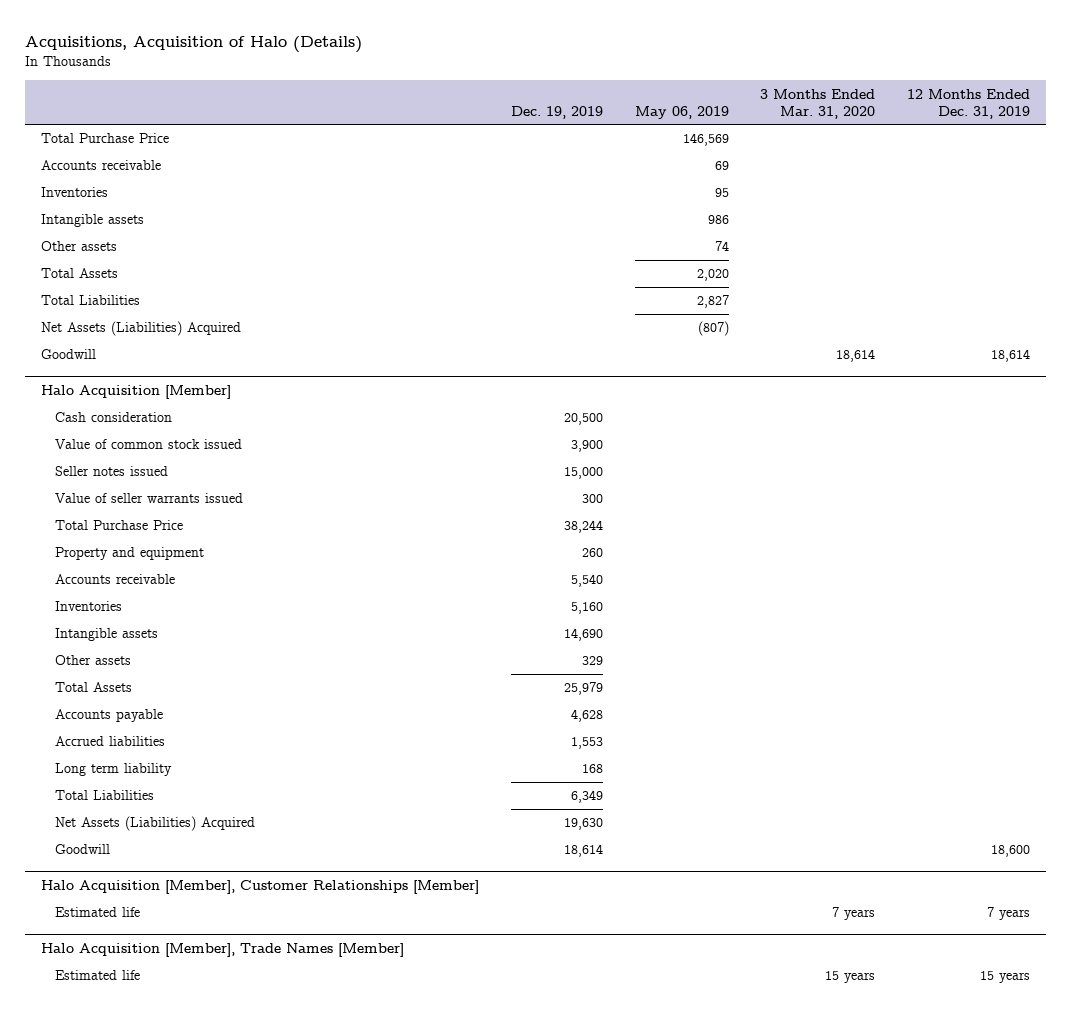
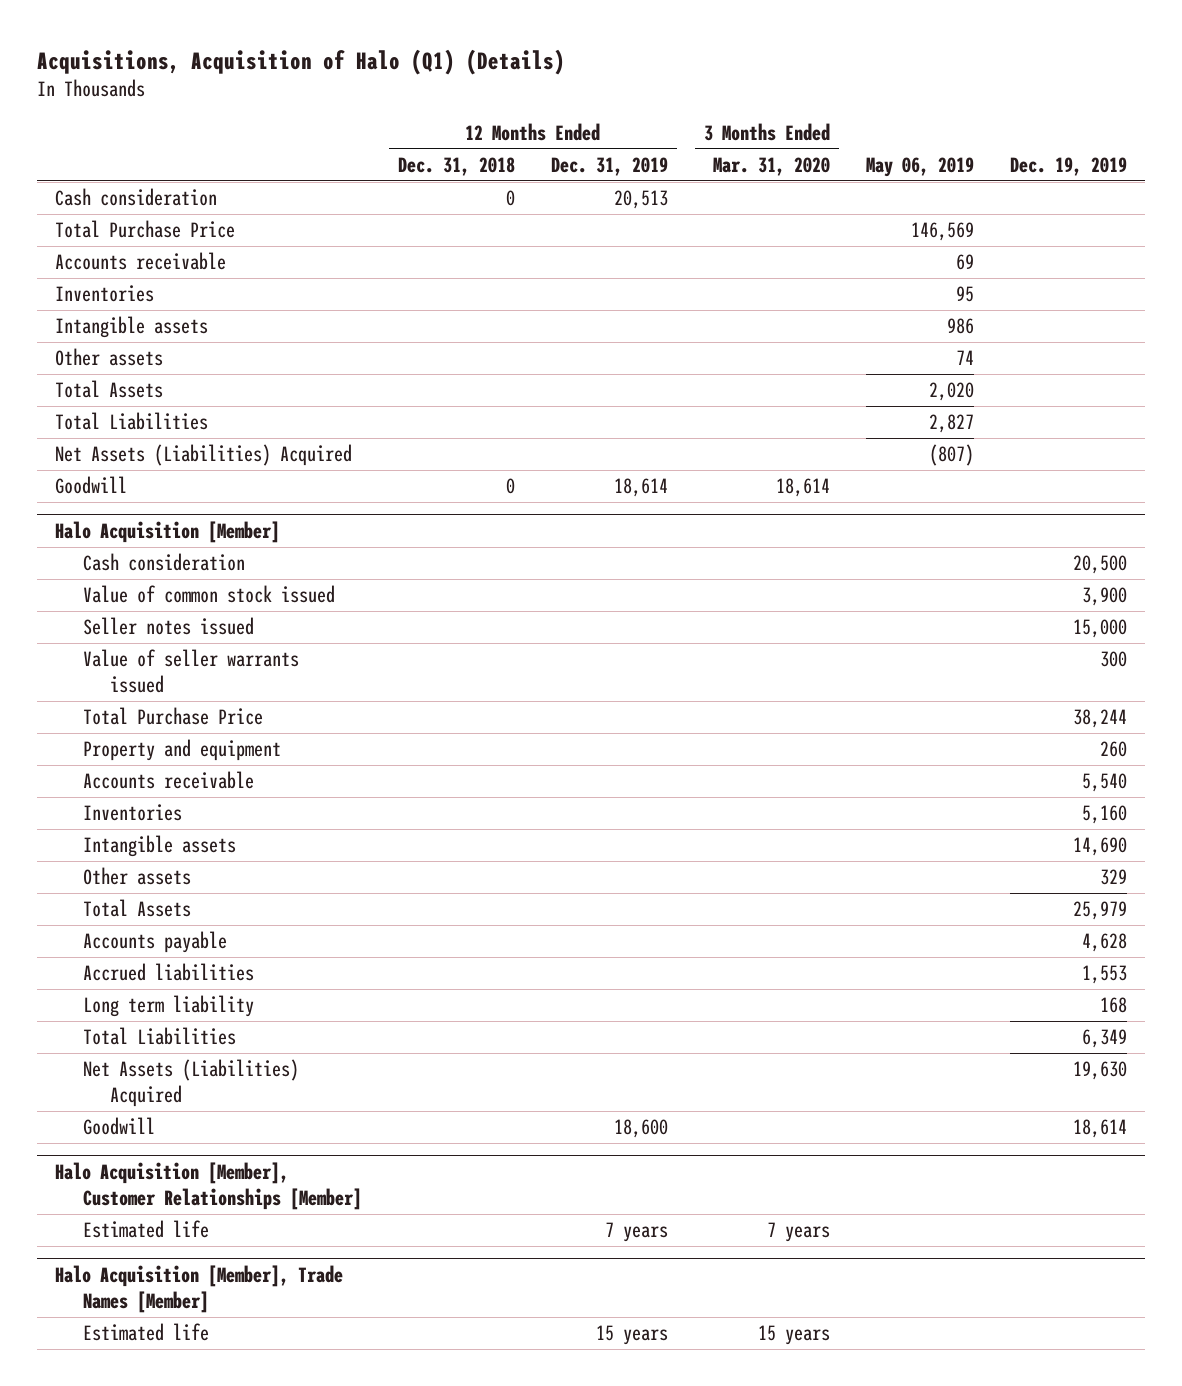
[25,36,363,54] Acquisitions, Acquisition of Halo (Details) -> [37,48,566,75] Acquisitions, Acquisition of Halo (Q1) (Details)
none -> [397,156,515,176] Dec. 31, 2018
none -> [55,188,218,207] Cash consideration

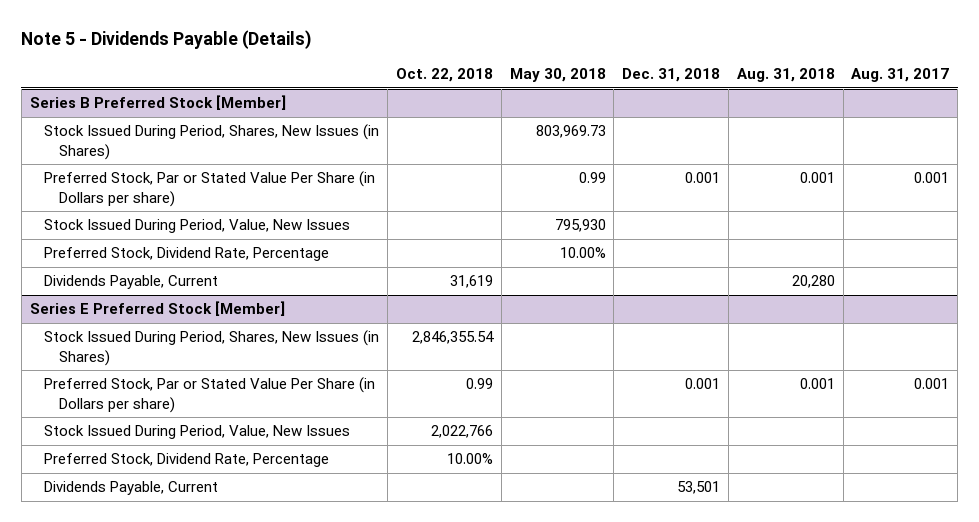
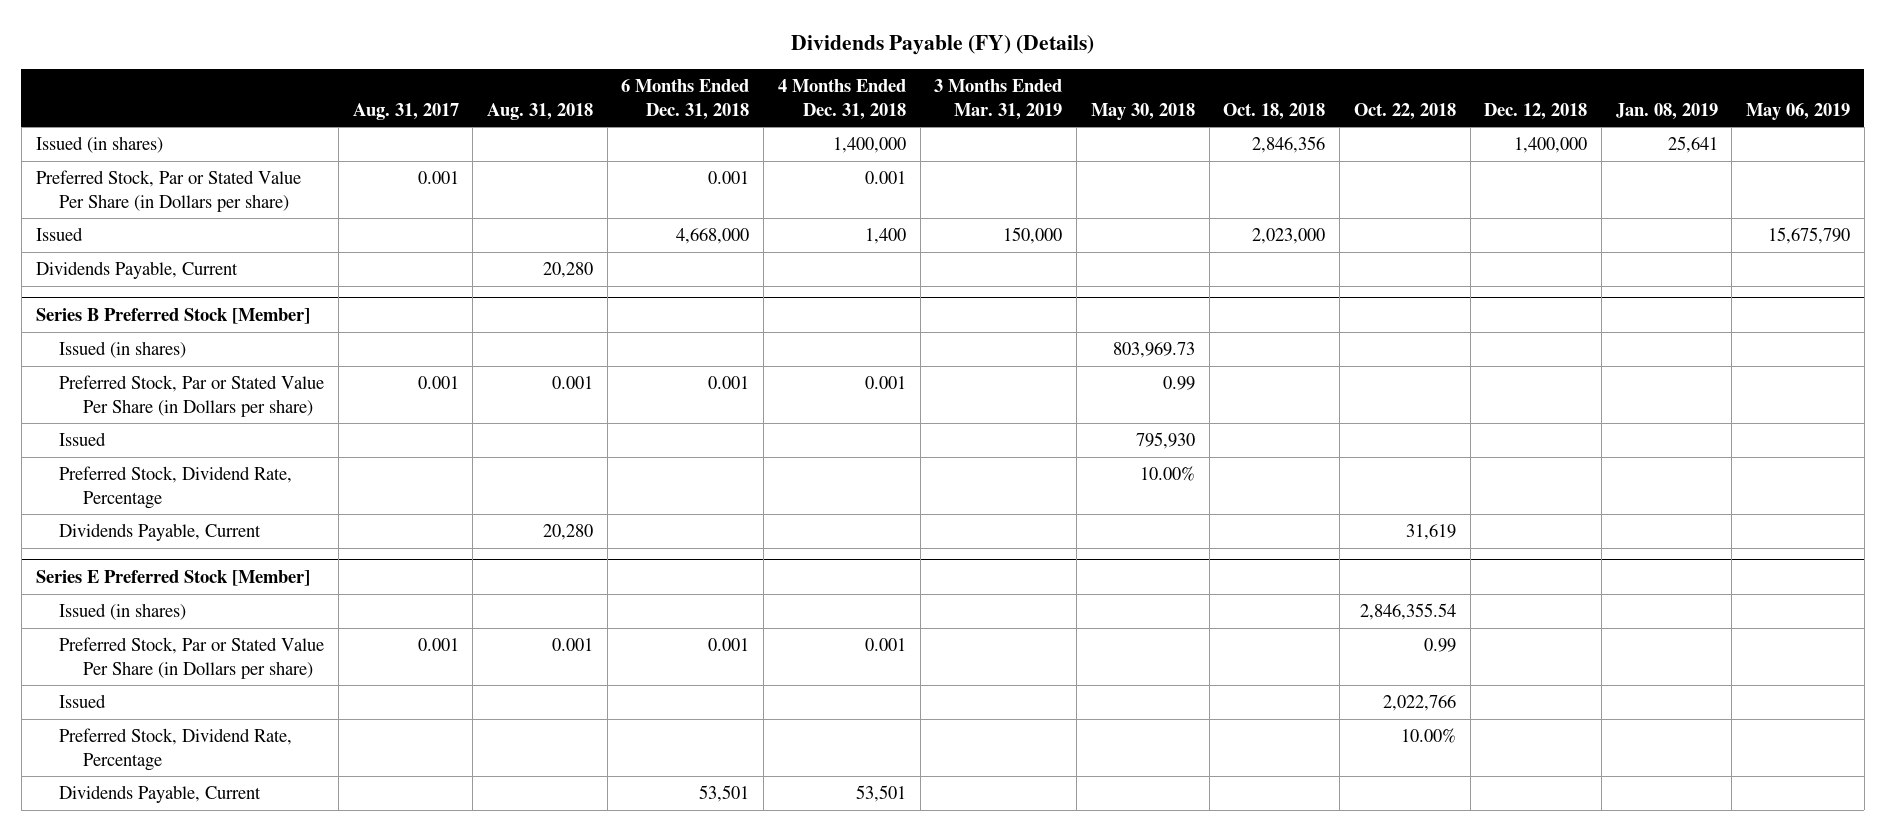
[21,29,313,49] Note 5 - Dividends Payable (Details) -> [790,35,1094,56] Dividends Payable (FY) (Details)
[622,68,721,83] Dec. 31, 2018 -> none
none -> [621,79,750,120] 6 Months Ended Dec. 31, 2018
none -> [777,79,906,120] 4 Months Ended Dec. 31, 2018
none -> [934,79,1063,120] 3 Months Ended Mar. 31, 2019
none -> [1223,102,1326,120] Oct. 18, 2018
none -> [1484,102,1588,120] Dec. 12, 2018
none -> [1615,102,1718,120] Jan. 08, 2019
none -> [1746,102,1851,120] May 06, 2019
none -> [35,136,163,154] Issued (in shares)
none -> [35,170,301,212] Preferred Stock, Par or Stated Value Per Share (in Dollars per share)
none -> [35,227,83,242] Issued
none -> [35,261,238,280] Dividends Payable, Current
[44,124,380,160] Stock Issued During Period, Shares, New Issues (in Shares) -> [59,341,187,359] Issued (in shares)
[44,219,351,234] Stock Issued During Period, Value, New Issues -> [59,432,107,447] Issued
[44,330,380,366] Stock Issued During Period, Shares, New Issues (in Shares) -> [59,603,187,621] Issued (in shares)
[44,425,351,440] Stock Issued During Period, Value, New Issues -> [59,694,107,709] Issued

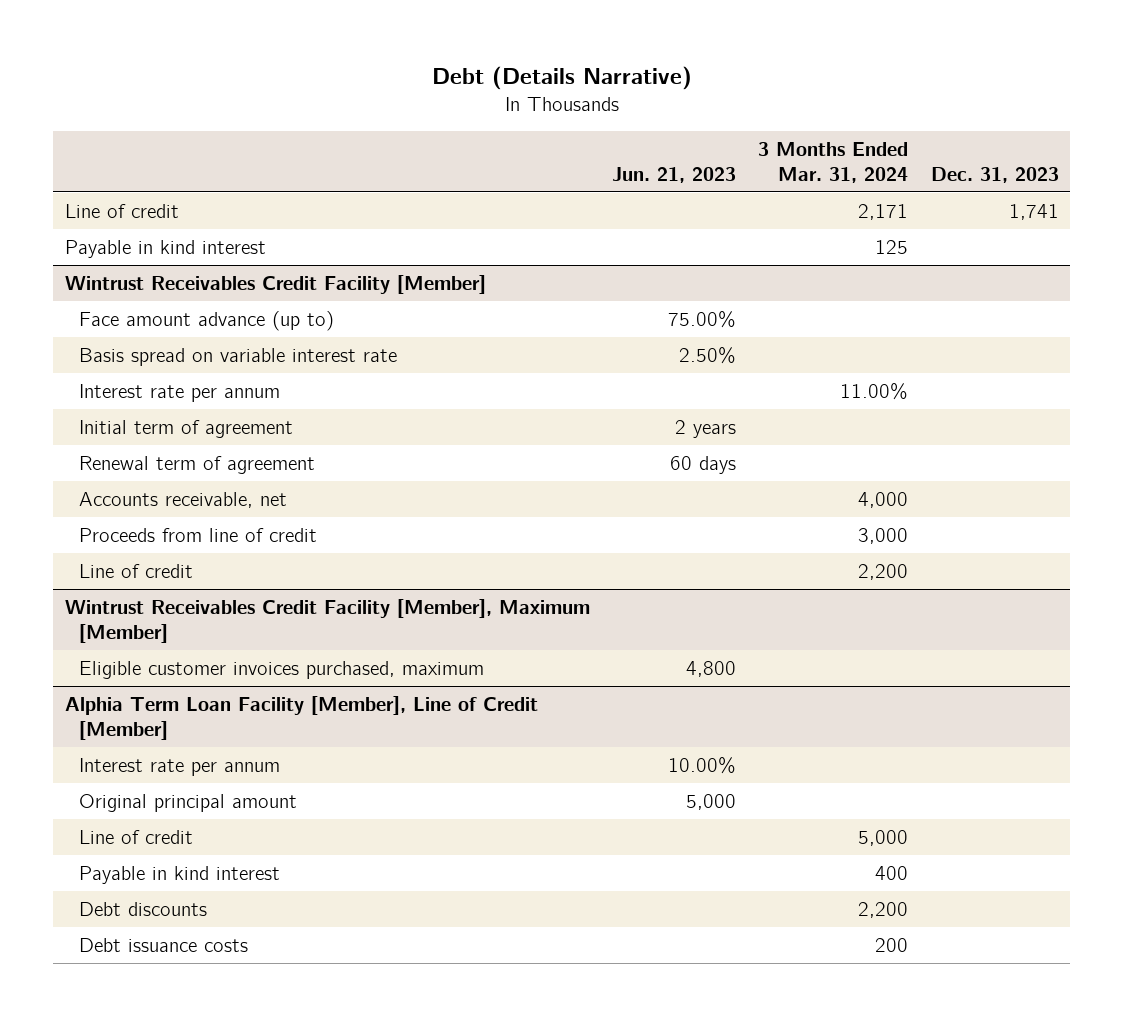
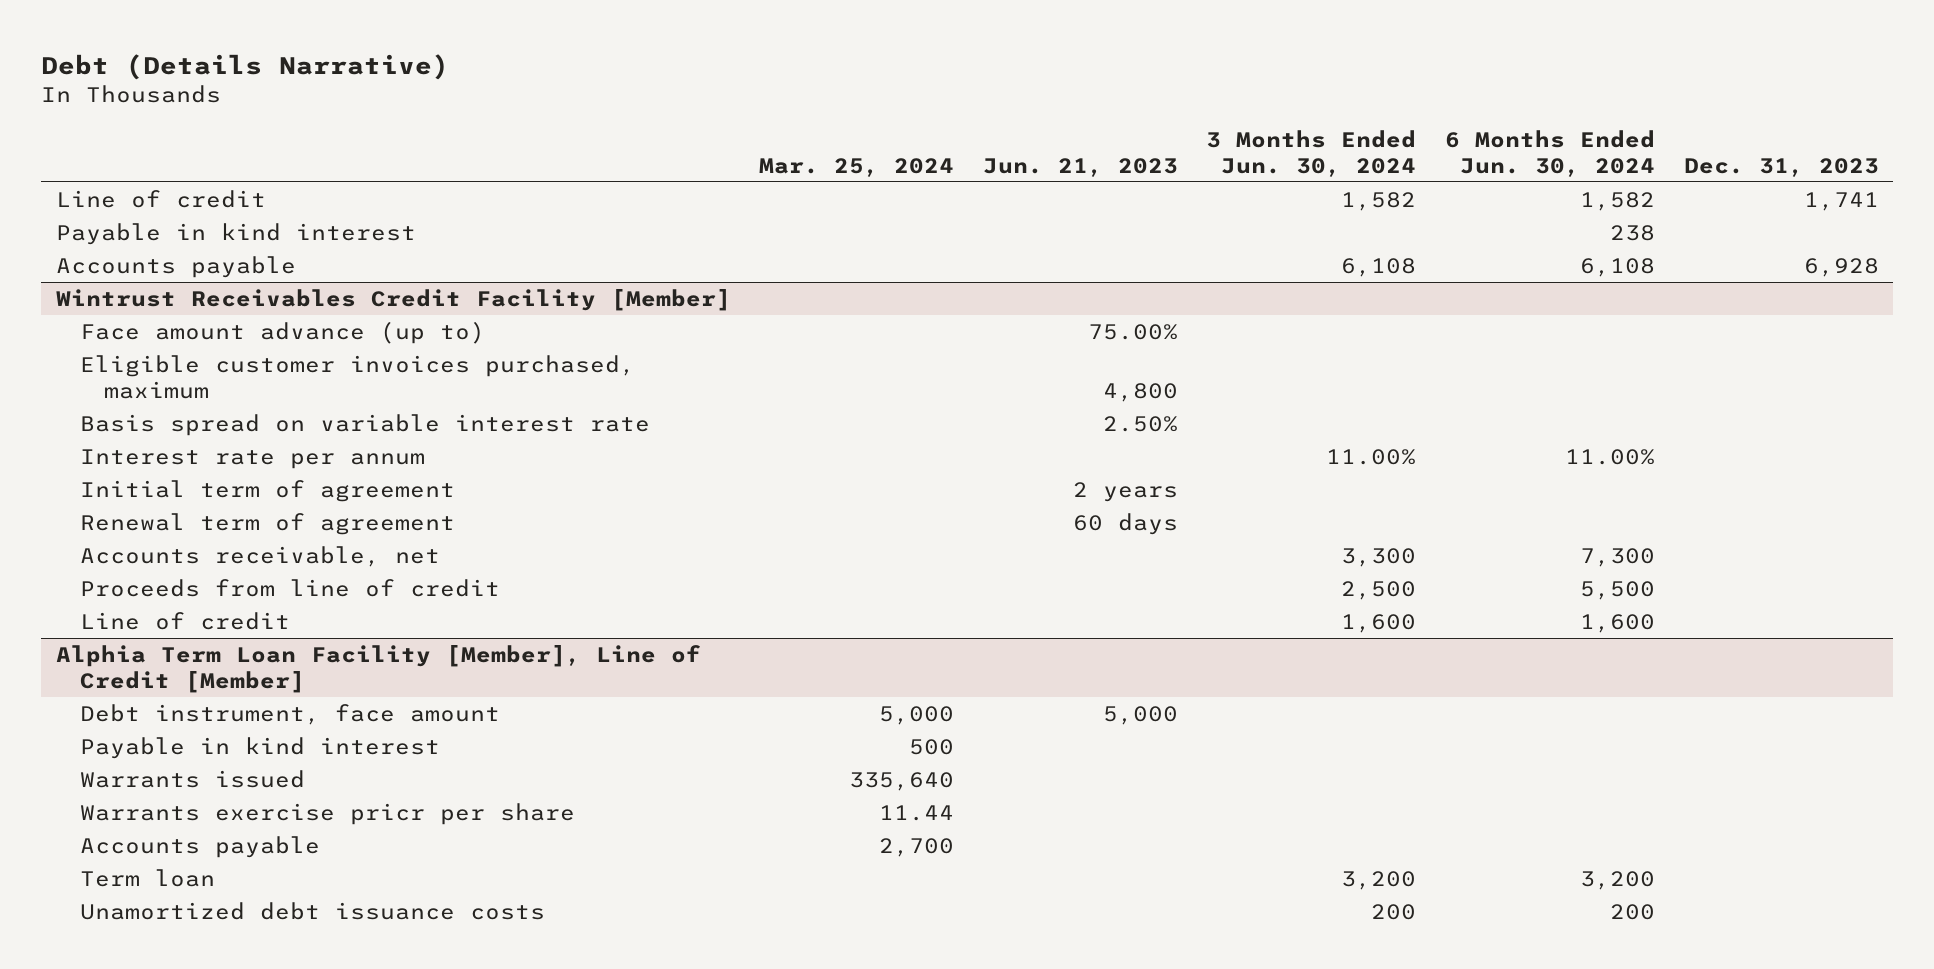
[758,142,909,183] 3 Months Ended Mar. 31, 2024 -> none
none -> [759,157,955,177] Mar. 25, 2024
none -> [1206,129,1417,177] 3 Months Ended Jun. 30, 2024
none -> [1445,129,1656,177] 6 Months Ended Jun. 30, 2024
none -> [55,255,296,278] Accounts payable
none -> [80,354,636,399] Eligible customer invoices purchased, maximum
[64,598,590,643] Wintrust Receivables Credit Facility [Member], Maximum [Member] -> none
[79,660,485,679] Eligible customer invoices purchased, maximum -> none
[79,757,281,776] Interest rate per annum -> none
[79,829,194,844] Line of credit -> none
[79,793,298,812] Original principal amount -> [80,703,501,725] Debt instrument, face amount
[79,901,208,916] Debt discounts -> none
none -> [80,769,306,788] Warrants issued
none -> [80,802,576,825] Warrants exercise pricr per share
none -> [80,835,321,858] Accounts payable
none -> [80,868,216,887] Term loan
[79,937,249,952] Debt issuance costs -> [80,901,546,920] Unamortized debt issuance costs

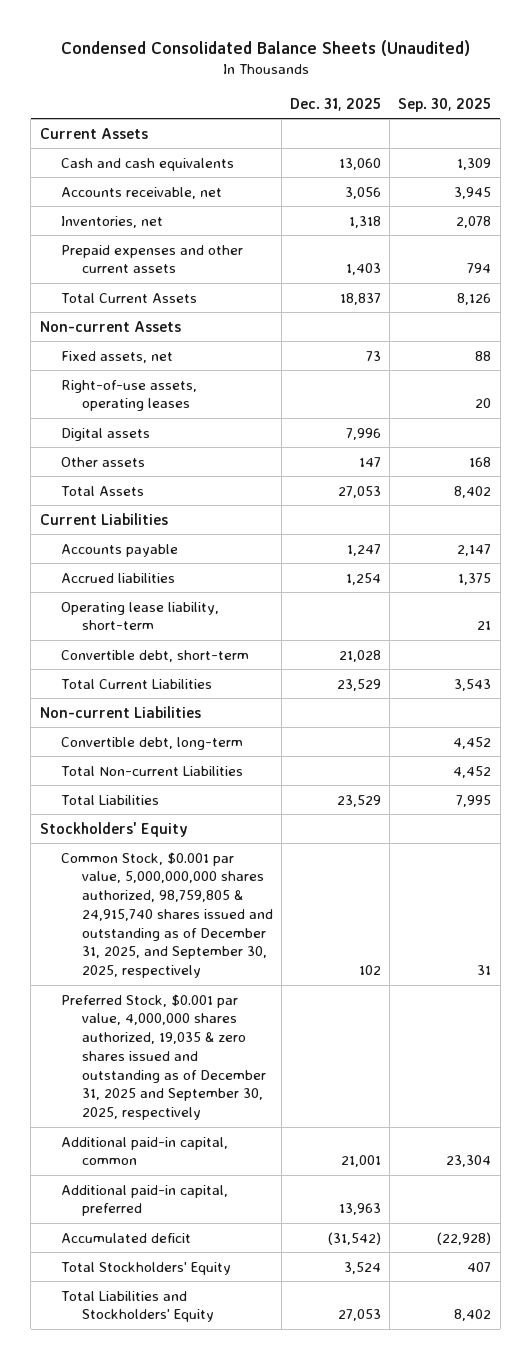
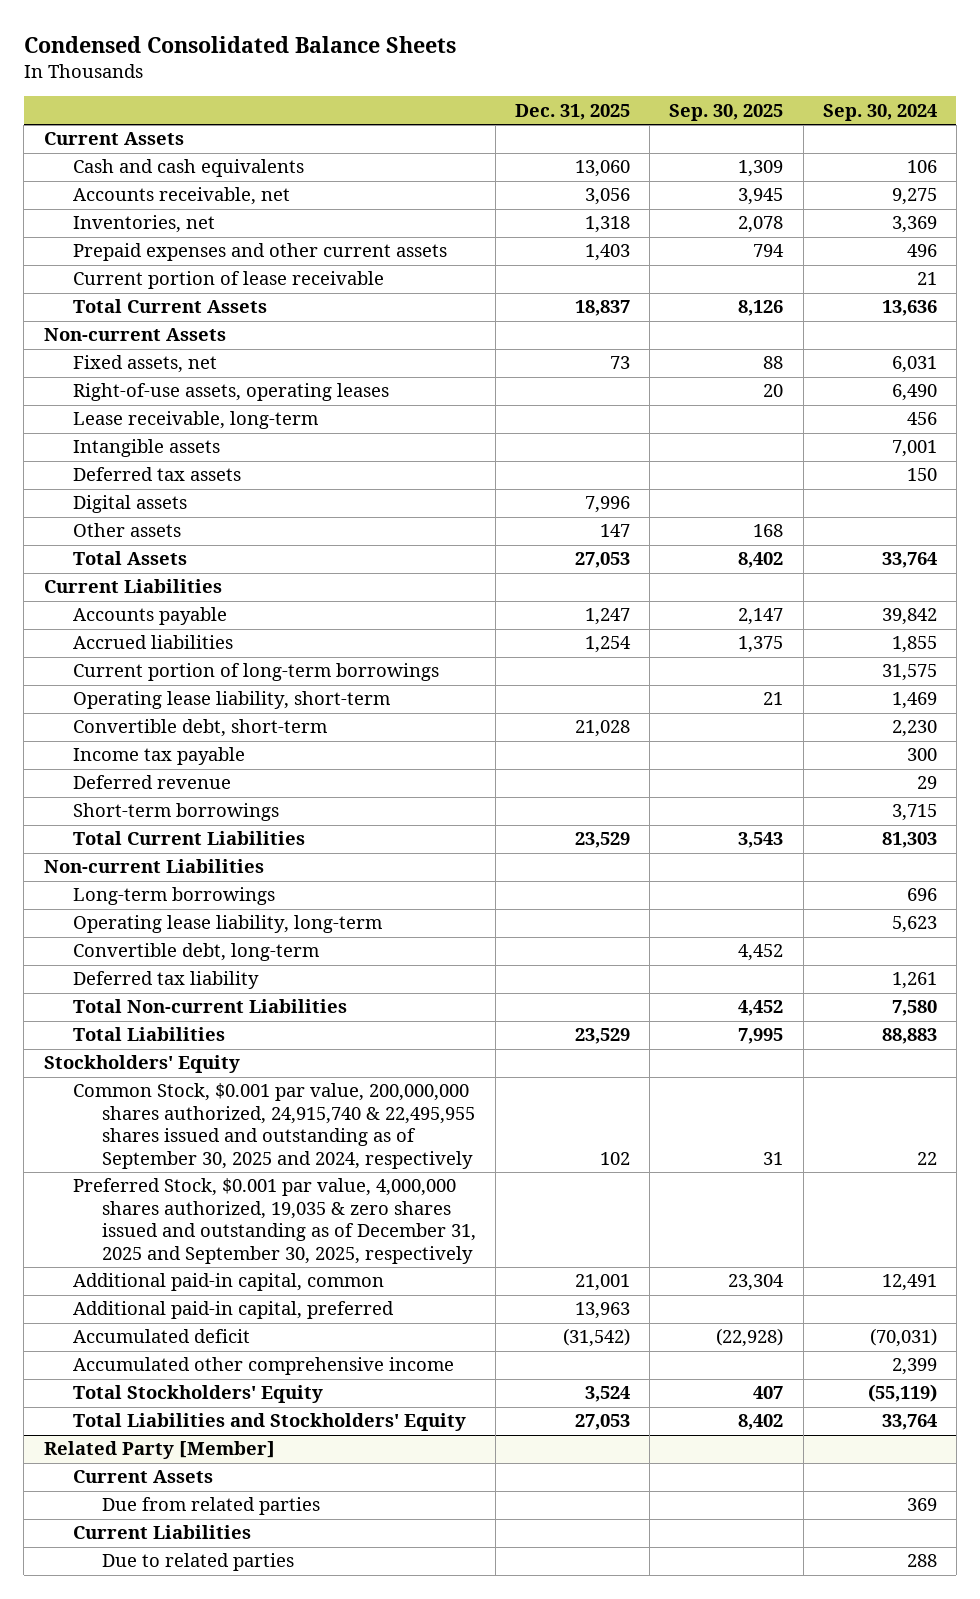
[60,40,470,57] Condensed Consolidated Balance Sheets (Unaudited) -> [23,35,456,53] Condensed Consolidated Balance Sheets
none -> [822,103,937,121] Sep. 30, 2024
none -> [72,271,384,290] Current portion of lease receivable
none -> [72,411,318,430] Lease receivable, long-term
none -> [72,439,220,458] Intangible assets
none -> [72,467,241,482] Deferred tax assets
none -> [72,663,439,682] Current portion of long-term borrowings
none -> [72,747,245,766] Income tax payable
none -> [72,775,231,790] Deferred revenue
none -> [72,803,279,822] Short-term borrowings
none -> [72,887,275,906] Long-term borrowings
none -> [72,915,382,934] Operating lease liability, long-term
none -> [72,971,259,990] Deferred tax liability
[60,851,273,979] Common Stock, $0.001 par value, 5,000,000,000 shares authorized, 98,759,805 & 24,915,740 shares issued and outstanding as of December 31, 2025, and September 30, 2025, respectively -> [72,1083,475,1169] Common Stock, $0.001 par value, 200,000,000 shares authorized, 24,915,740 & 22,495,955 shares issued and outstanding as of September 30, 2025 and 2024, respectively
none -> [72,1357,454,1376] Accumulated other comprehensive income
none -> [43,1441,275,1460] Related Party [Member]
none -> [72,1470,213,1484] Current Assets
none -> [101,1497,320,1516] Due from related parties
none -> [72,1525,251,1540] Current Liabilities
none -> [101,1553,294,1572] Due to related parties

